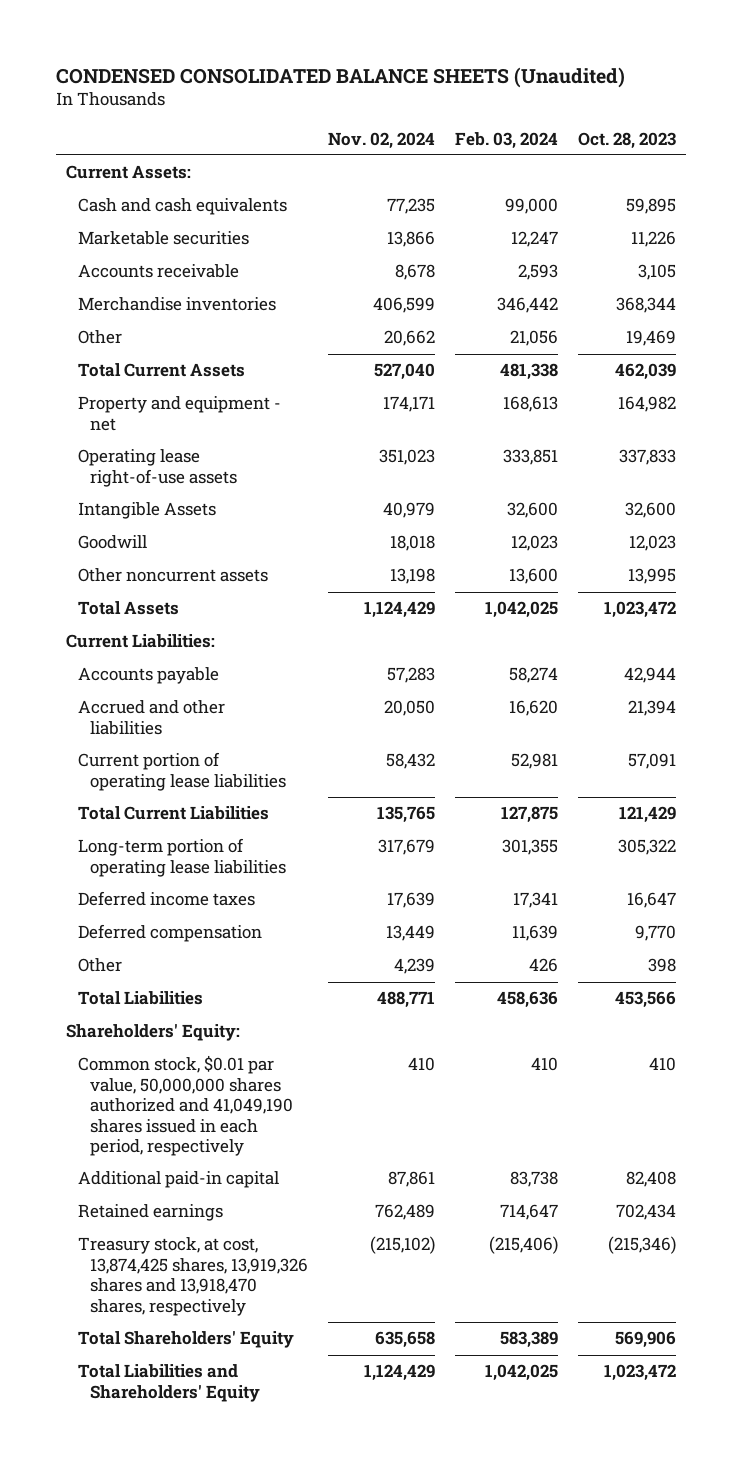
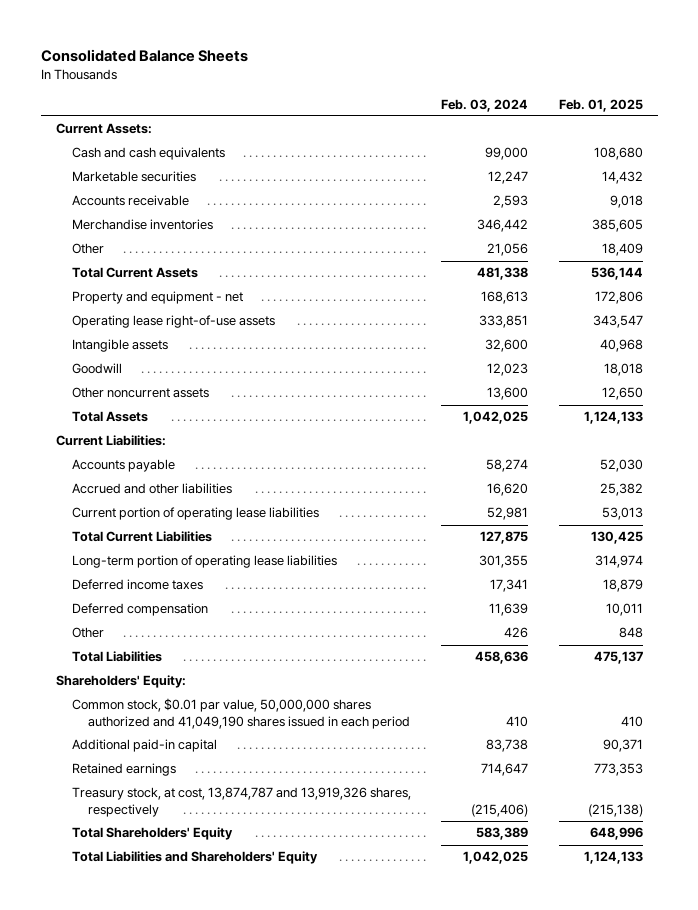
[56,66,626,88] CONDENSED CONSOLIDATED BALANCE SHEETS (Unaudited) -> [40,49,248,63] Consolidated Balance Sheets
[328,131,436,149] Nov. 02, 2024 -> none
[578,131,677,149] Oct. 28, 2023 -> none
none -> [558,98,643,112] Feb. 01, 2025
[78,502,217,520] Intangible Assets -> [71,339,168,353] Intangible assets
[78,1055,294,1157] Common stock, $0.01 par value, 50,000,000 shares authorized and 41,049,190 shares issued in each period, respectively -> [71,698,411,730] Common stock, $0.01 par value, 50,000,000 shares authorized and 41,049,190 shares issued in each period
[78,1237,309,1316] Treasury stock, at cost, 13,874,425 shares, 13,919,326 shares and 13,918,470 shares, respectively -> [71,787,411,818] Treasury stock, at cost, 13,874,787 and 13,919,326 shares, respectively

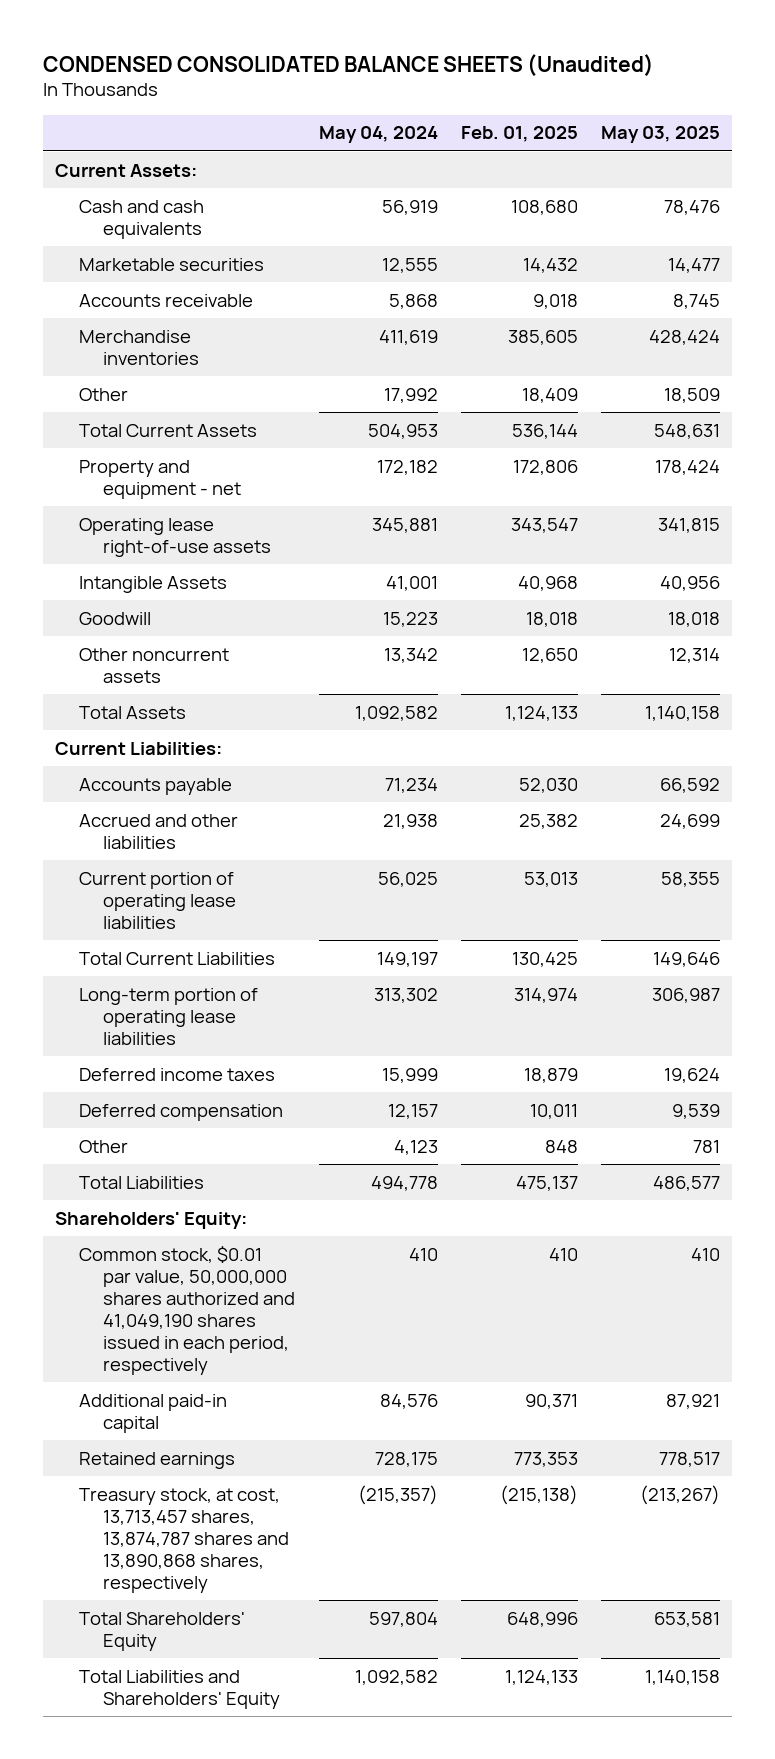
[40,49,248,63] Consolidated Balance Sheets -> [43,53,655,76] CONDENSED CONSOLIDATED BALANCE SHEETS (Unaudited)
[441,98,529,112] Feb. 03, 2024 -> none
none -> [318,126,438,144] May 04, 2024
none -> [601,126,721,144] May 03, 2025
[71,339,168,353] Intangible assets -> [79,575,228,593] Intangible Assets
[71,698,411,730] Common stock, $0.01 par value, 50,000,000 shares authorized and 41,049,190 shares issued in each period -> [79,1245,296,1376] Common stock, $0.01 par value, 50,000,000 shares authorized and 41,049,190 shares issued in each period, respectively
[71,787,411,818] Treasury stock, at cost, 13,874,787 and 13,919,326 shares, respectively -> [79,1487,290,1593] Treasury stock, at cost, 13,713,457 shares, 13,874,787 shares and 13,890,868 shares, respectively

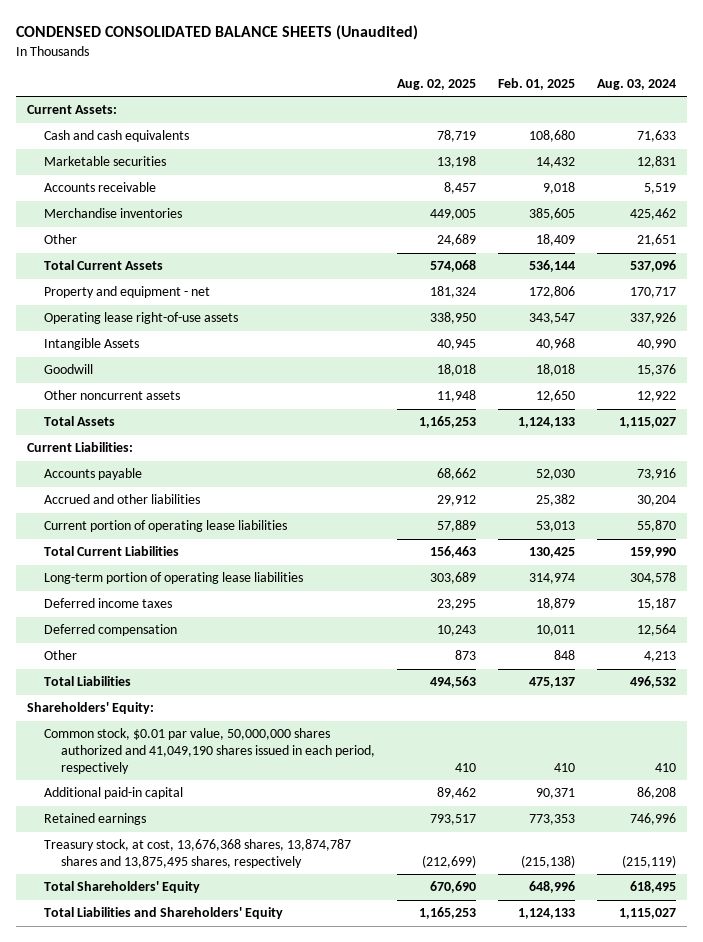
[318,126,438,144] May 04, 2024 -> none
[601,126,721,144] May 03, 2025 -> none
none -> [396,78,476,90] Aug. 02, 2025
none -> [596,78,676,90] Aug. 03, 2024
[79,1487,290,1593] Treasury stock, at cost, 13,713,457 shares, 13,874,787 shares and 13,890,868 shares, respectively -> [43,839,351,869] Treasury stock, at cost, 13,676,368 shares, 13,874,787 shares and 13,875,495 shares, respectively

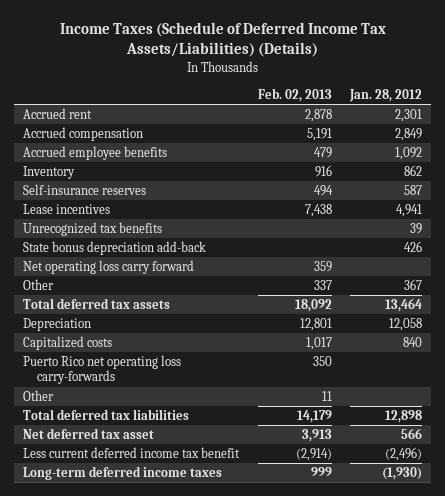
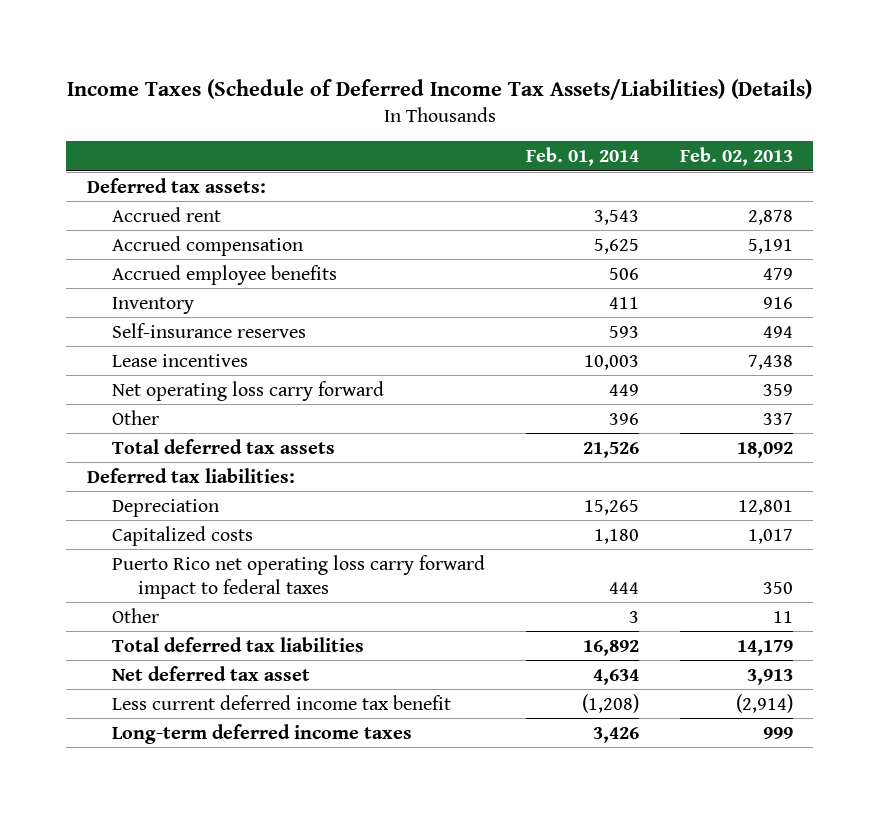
[348,88,422,102] Jan. 28, 2012 -> none
none -> [525,147,639,167] Feb. 01, 2014
none -> [86,177,266,193] Deferred tax assets:
[23,222,163,237] Unrecognized tax benefits -> none
[23,241,207,256] State bonus depreciation add-back -> none
none -> [86,467,295,483] Deferred tax liabilities:
[23,355,182,385] Puerto Rico net operating loss carry-forwards -> [112,554,486,599] Puerto Rico net operating loss carry forward impact to federal taxes

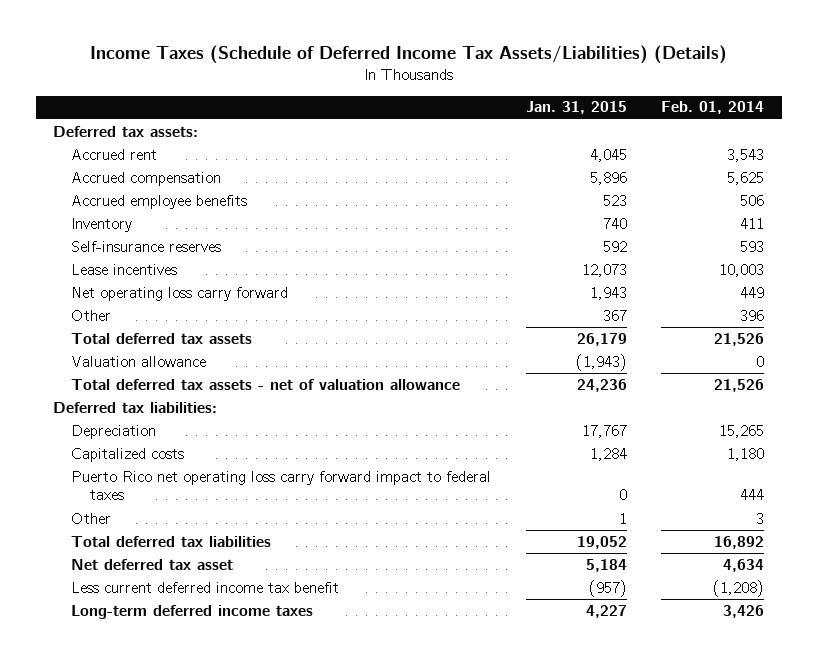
[679,147,793,167] Feb. 02, 2013 -> none
none -> [525,101,627,115] Jan. 31, 2015
none -> [71,355,207,367] Valuation allowance
none -> [71,378,461,390] Total deferred tax assets - net of valuation allowance

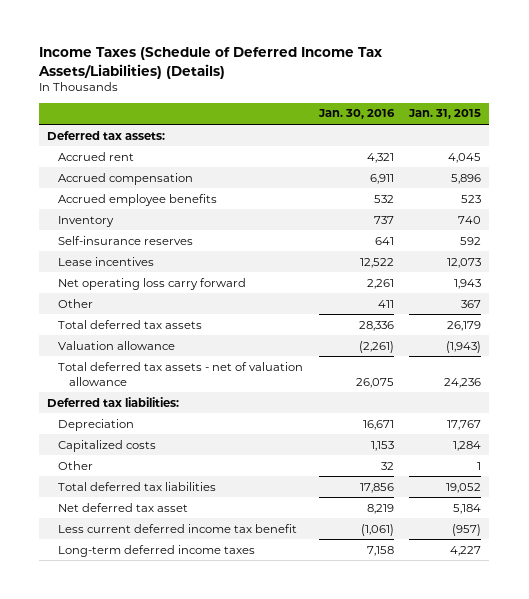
[661,101,765,115] Feb. 01, 2014 -> none
none -> [317,109,395,120] Jan. 30, 2016
[71,470,492,501] Puerto Rico net operating loss carry forward impact to federal taxes -> none

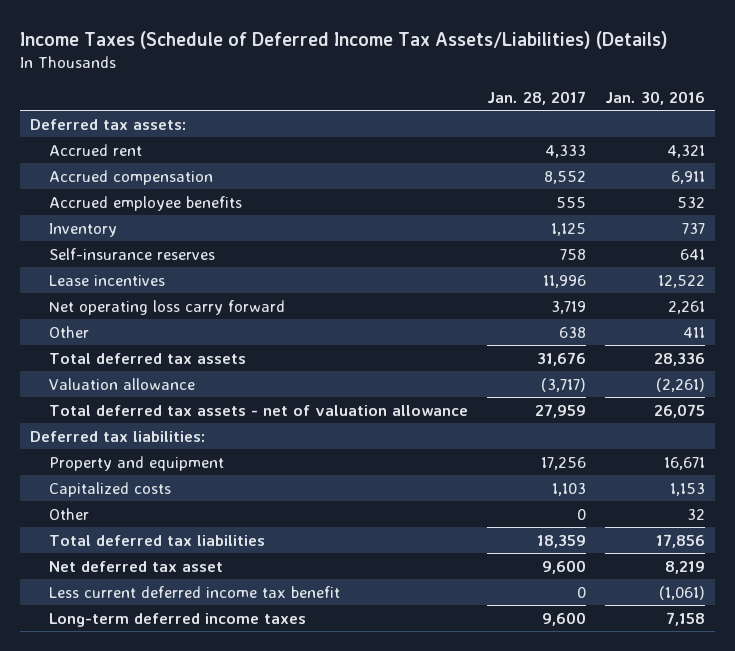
[408,109,482,120] Jan. 31, 2015 -> none
none -> [486,90,586,105] Jan. 28, 2017
[58,418,135,431] Depreciation -> [48,455,224,471] Property and equipment

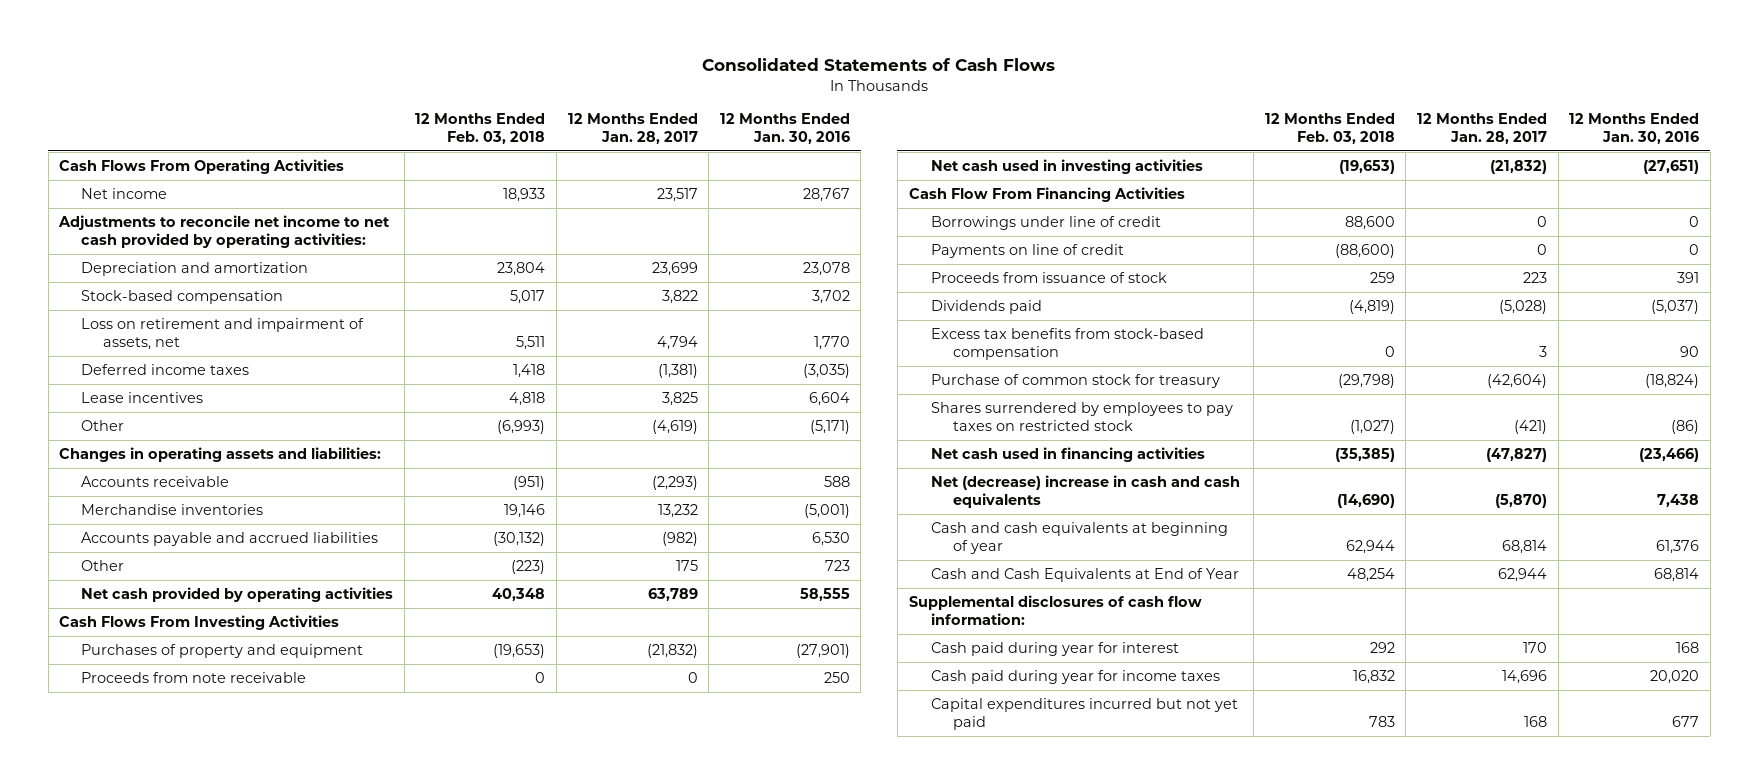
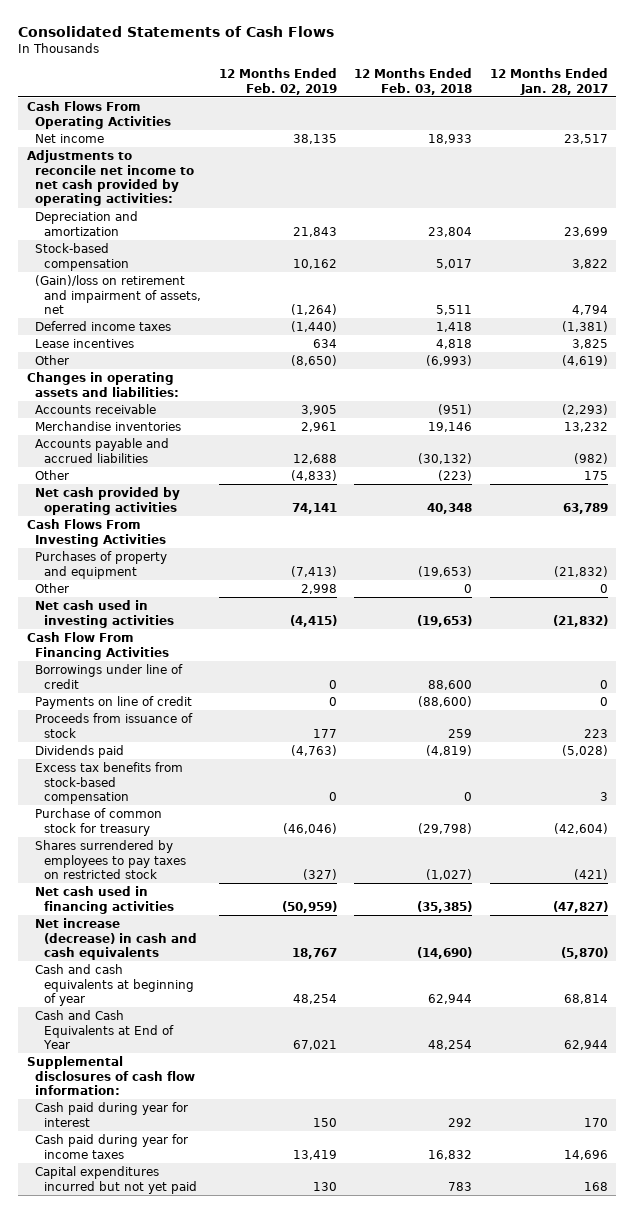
[719,113,850,145] 12 Months Ended Jan. 30, 2016 -> none
none -> [218,68,337,95] 12 Months Ended Feb. 02, 2019
[81,318,365,350] Loss on retirement and impairment of assets, net -> [35,275,202,314] (Gain)/loss on retirement and impairment of assets, net
[81,672,307,684] Proceeds from note receivable -> none
none -> [35,583,70,594] Other
[930,475,1240,508] Net (decrease) increase in cash and cash equivalents -> [35,918,198,960] Net increase (decrease) in cash and cash equivalents

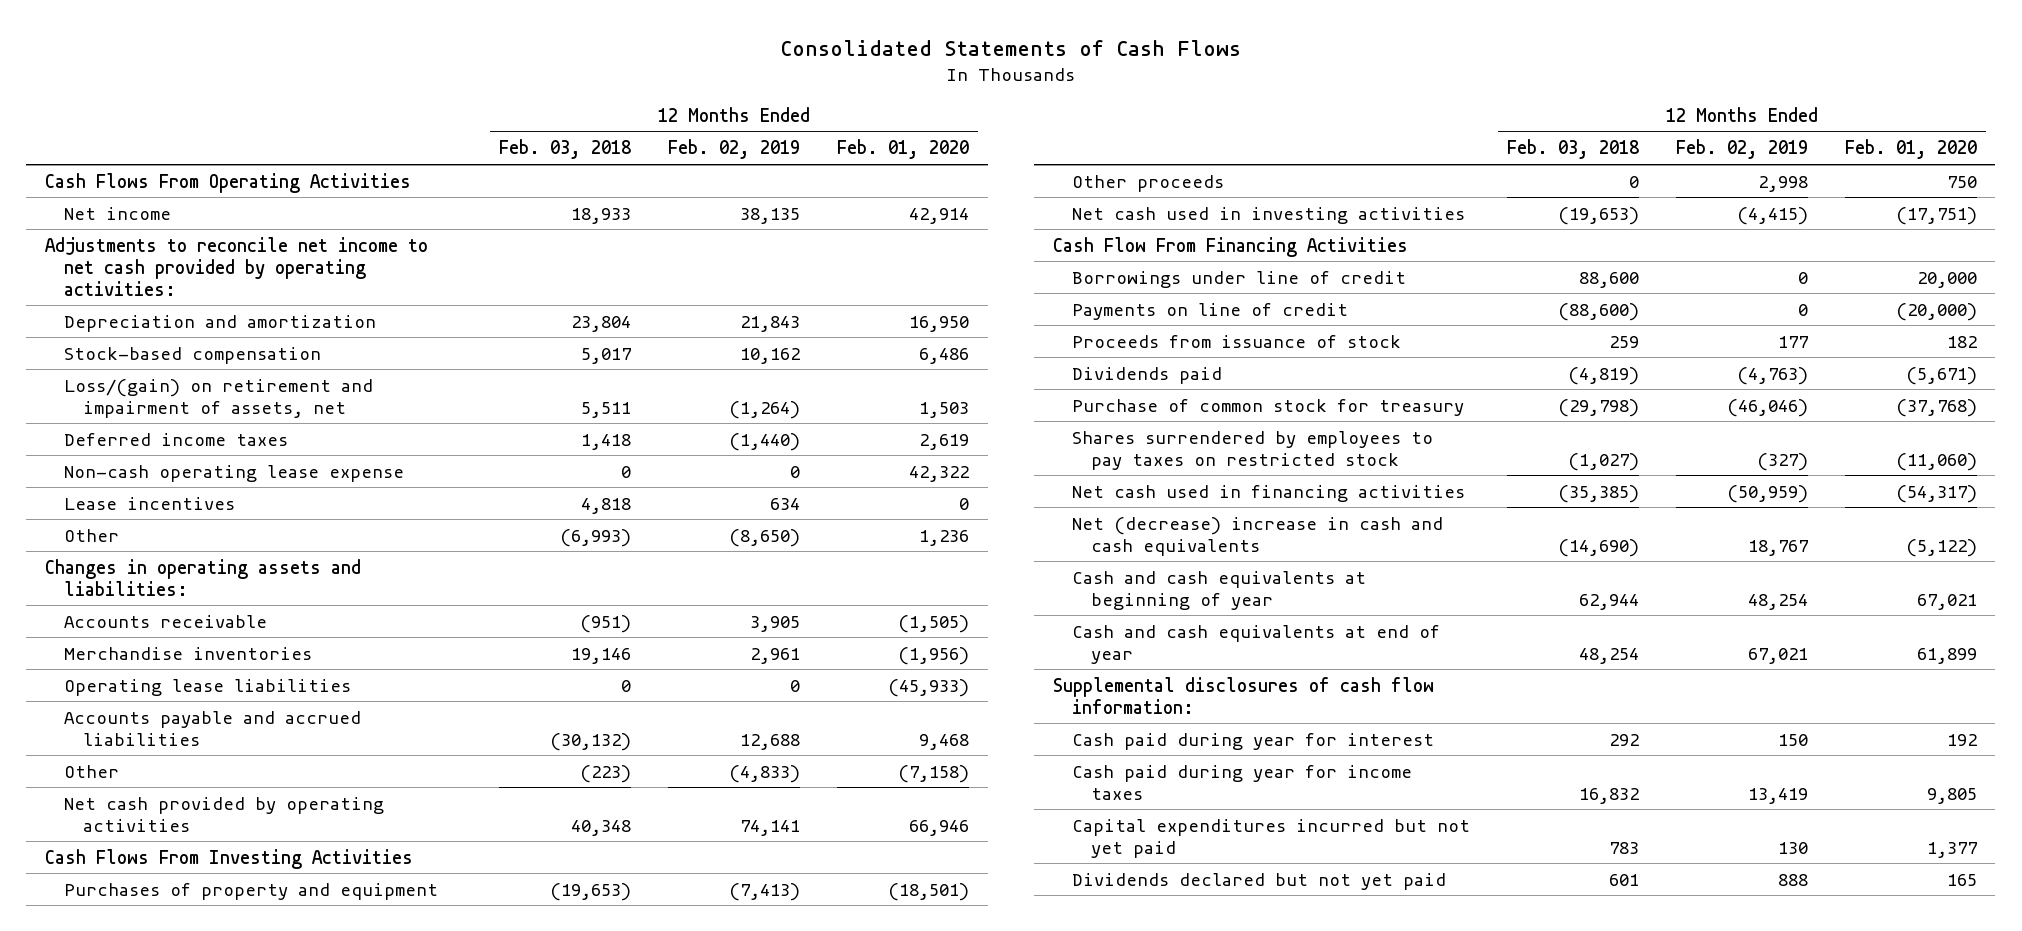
[489,68,608,95] 12 Months Ended Jan. 28, 2017 -> none
none -> [837,139,970,160] Feb. 01, 2020
[35,275,202,314] (Gain)/loss on retirement and impairment of assets, net -> [63,378,373,418] Loss/(gain) on retirement and impairment of assets, net
none -> [63,464,404,482] Non-cash operating lease expense
none -> [63,678,351,696] Operating lease liabilities
[35,583,70,594] Other -> [1071,174,1224,192] Other proceeds
[35,762,184,804] Excess tax benefits from stock-based compensation -> none
[35,918,198,960] Net increase (decrease) in cash and cash equivalents -> [1071,516,1443,556] Net (decrease) increase in cash and cash equivalents
[35,1010,175,1049] Cash and Cash Equivalents at End of Year -> [1071,624,1440,664] Cash and cash equivalents at end of year
none -> [1071,872,1446,890] Dividends declared but not yet paid

